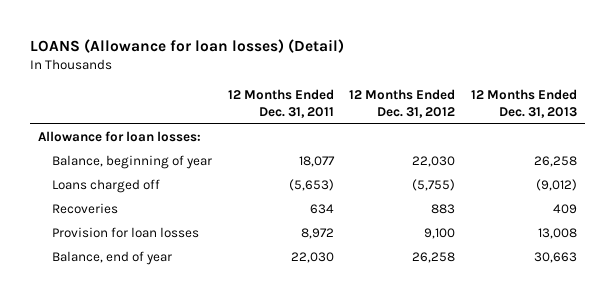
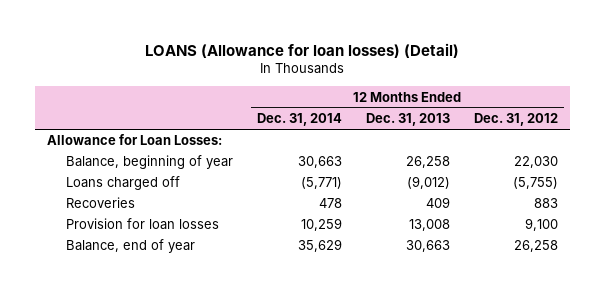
[227,89,334,118] 12 Months Ended Dec. 31, 2011 -> none
none -> [256,113,342,127] Dec. 31, 2014
[37,131,201,143] Allowance for loan losses: -> [47,134,223,146] Allowance for Loan Losses:

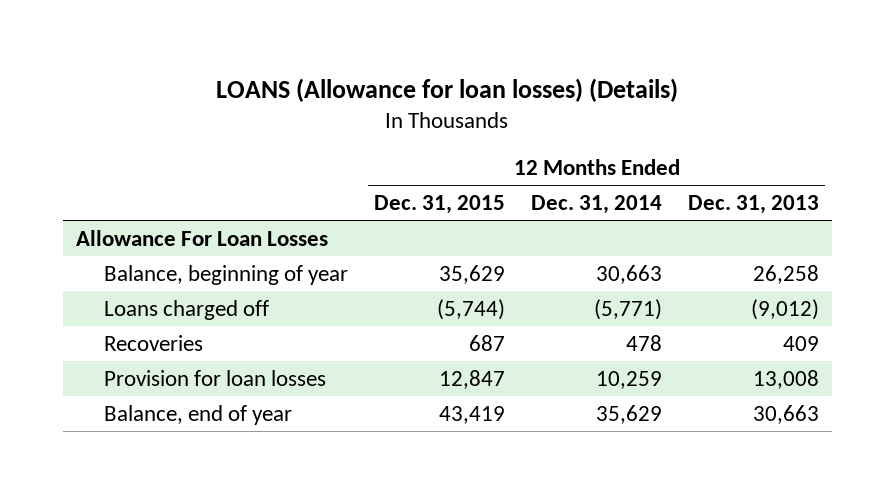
[145,42,460,58] LOANS (Allowance for loan losses) (Detail) -> [216,77,679,102] LOANS (Allowance for loan losses) (Details)
[473,113,558,127] Dec. 31, 2012 -> none
none -> [374,195,506,215] Dec. 31, 2015
[47,134,223,146] Allowance for Loan Losses: -> [75,229,328,246] Allowance For Loan Losses

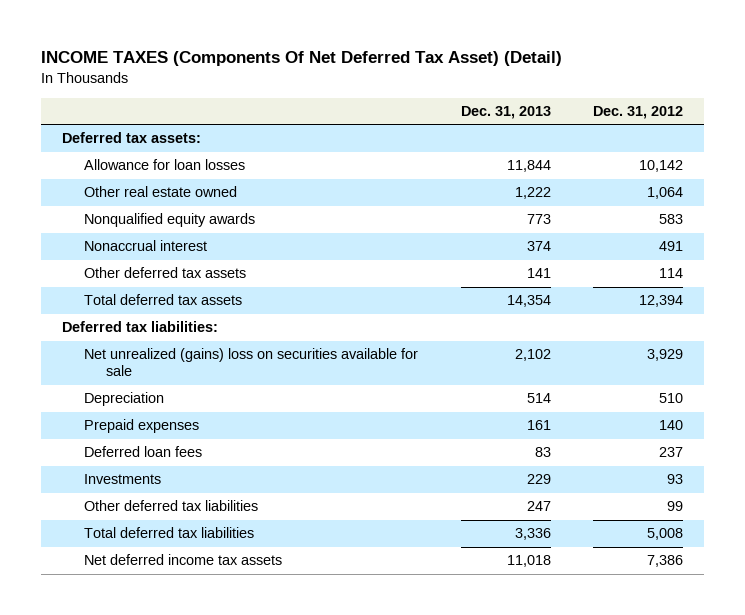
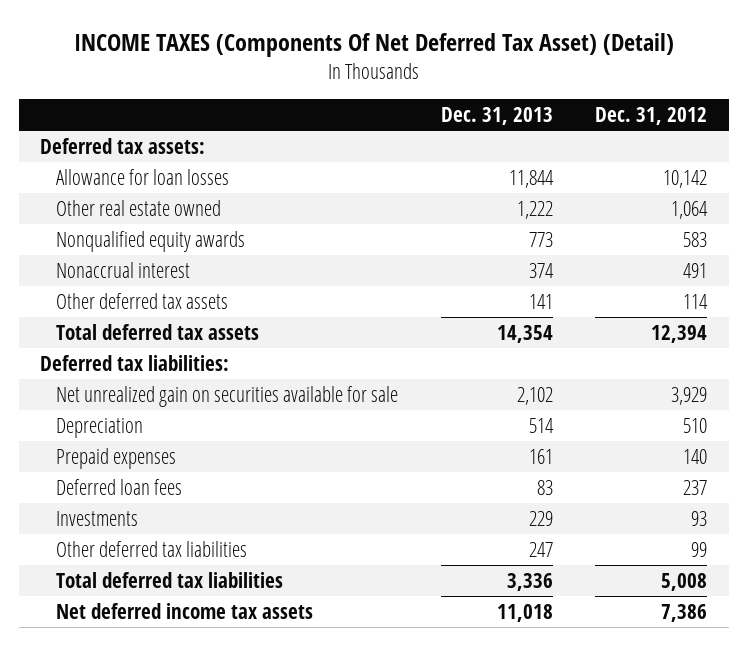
[84,348,419,377] Net unrealized (gains) loss on securities available for sale -> [56,385,399,407] Net unrealized gain on securities available for sale

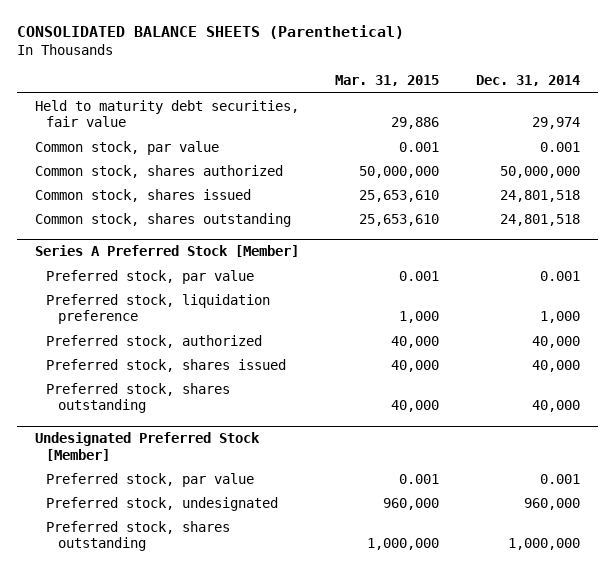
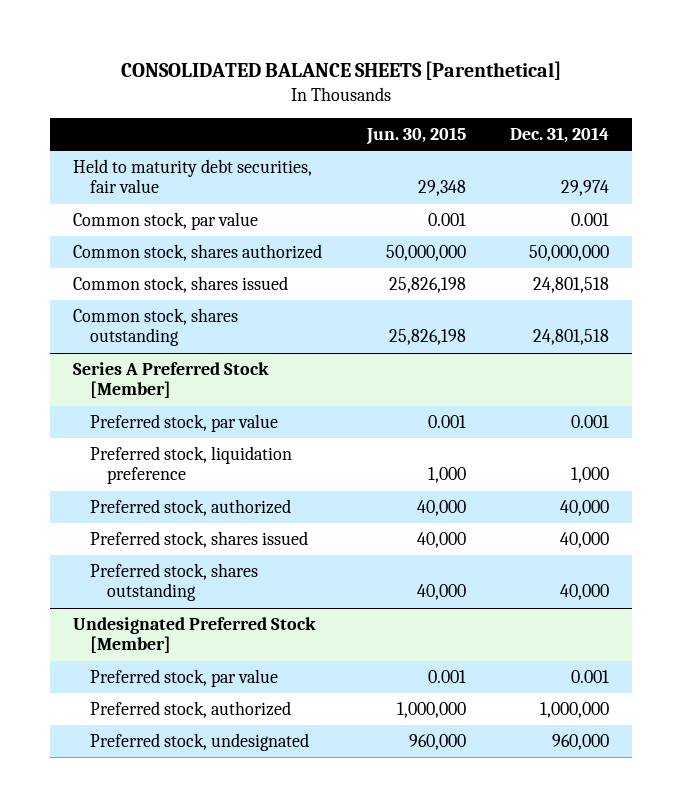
[16,25,404,40] CONSOLIDATED BALANCE SHEETS (Parenthetical) -> [121,61,562,81] CONSOLIDATED BALANCE SHEETS [Parenthetical]
[335,75,440,87] Mar. 31, 2015 -> none
none -> [365,127,466,146] Jun. 30, 2015
none -> [89,701,291,719] Preferred stock, authorized
[46,521,231,552] Preferred stock, shares outstanding -> none

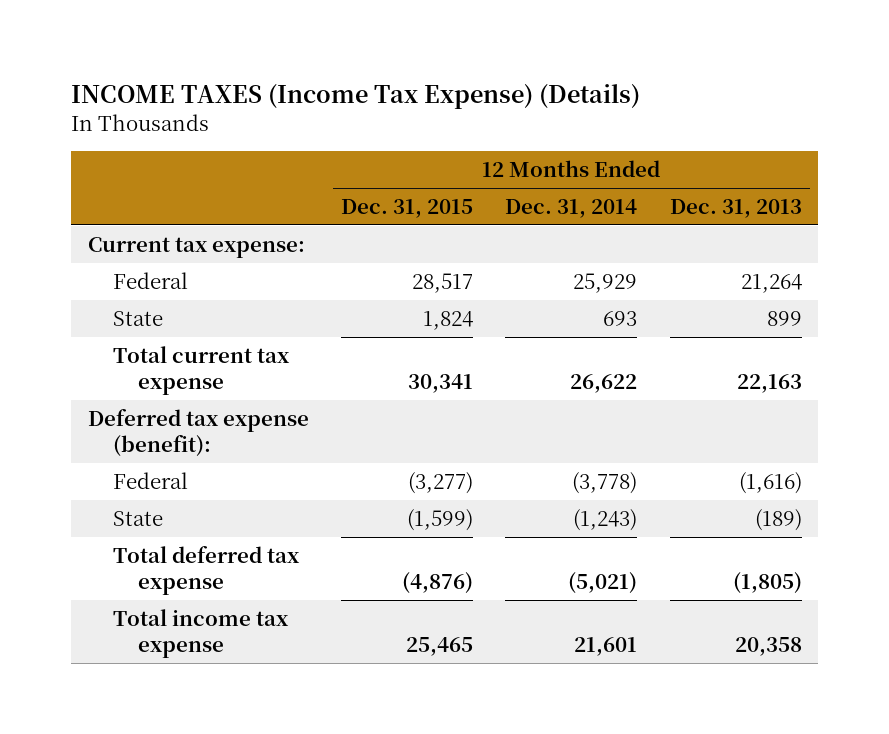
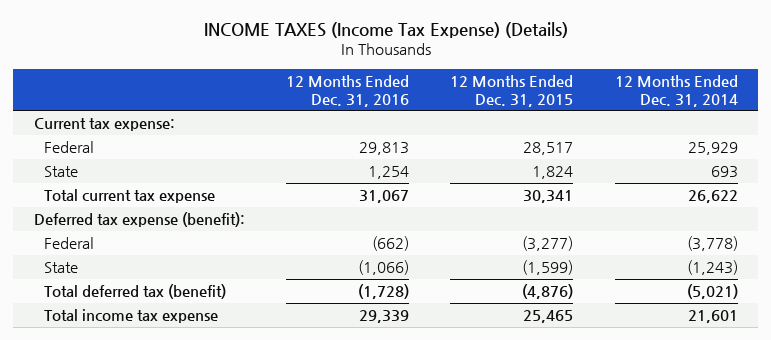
[669,198,802,218] Dec. 31, 2013 -> none
none -> [286,74,410,107] 12 Months Ended Dec. 31, 2016
[112,545,300,595] Total deferred tax expense -> [44,283,227,299] Total deferred tax (benefit)

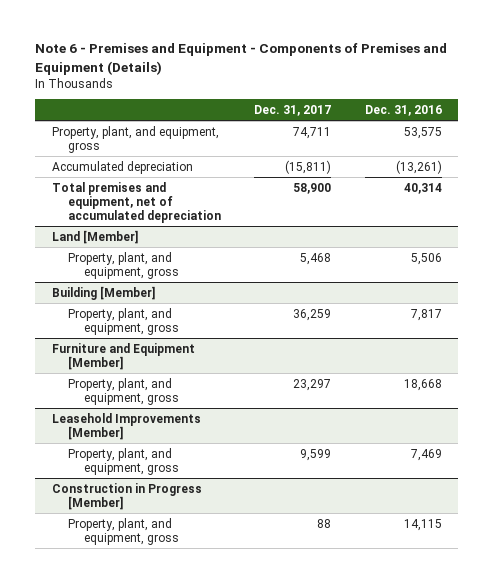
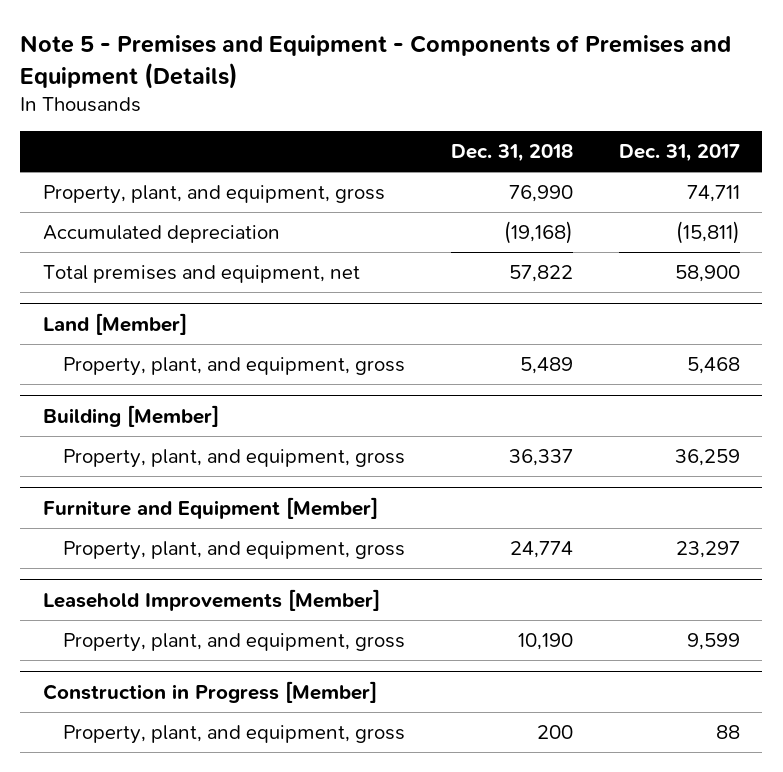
[35,43,448,75] Note 6 - Premises and Equipment - Components of Premises and Equipment (Details) -> [20,34,732,89] Note 5 - Premises and Equipment - Components of Premises and Equipment (Details)
[364,104,442,116] Dec. 31, 2016 -> none
none -> [450,144,573,163] Dec. 31, 2018
[51,181,221,224] Total premises and equipment, net of accumulated depreciation -> [43,264,361,283] Total premises and equipment, net

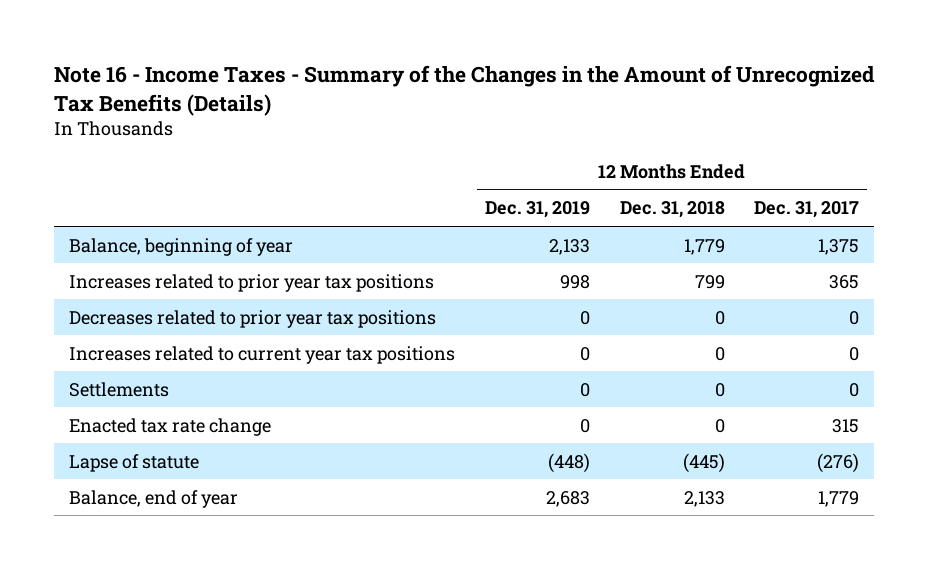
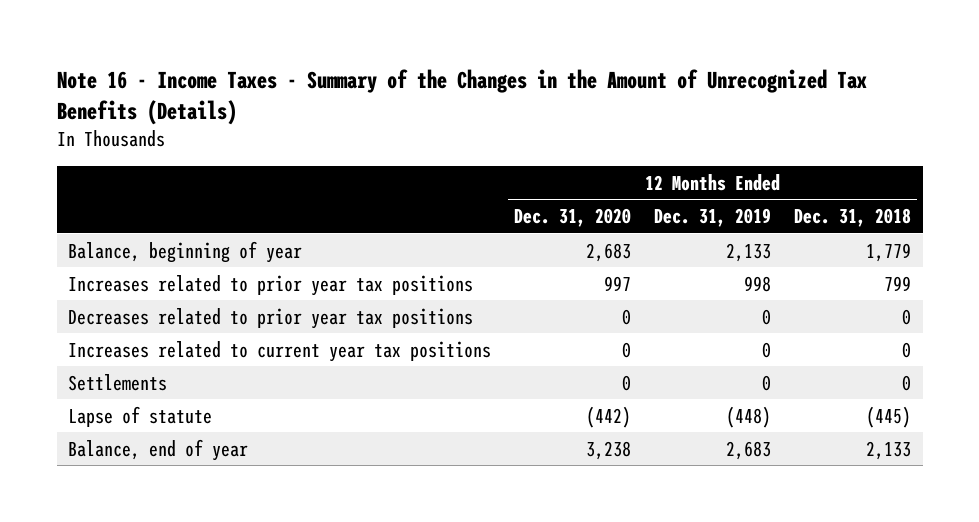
[754,201,860,219] Dec. 31, 2017 -> none
none -> [514,208,632,228] Dec. 31, 2020
[68,417,271,436] Enacted tax rate change -> none

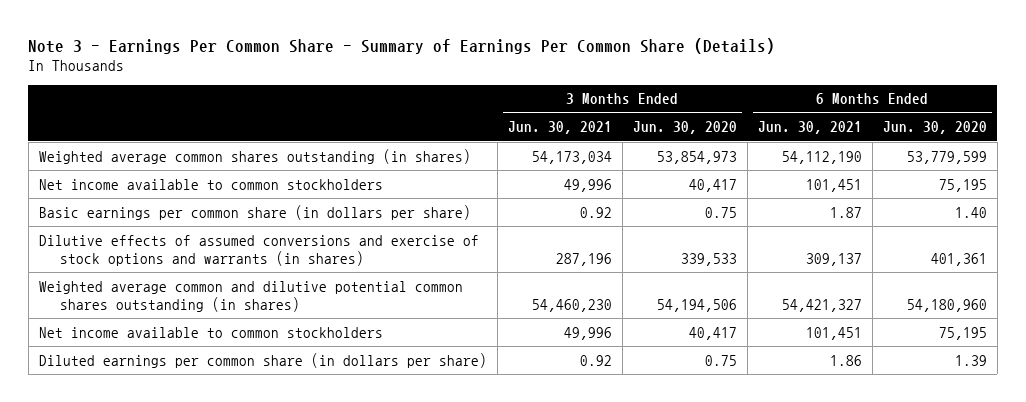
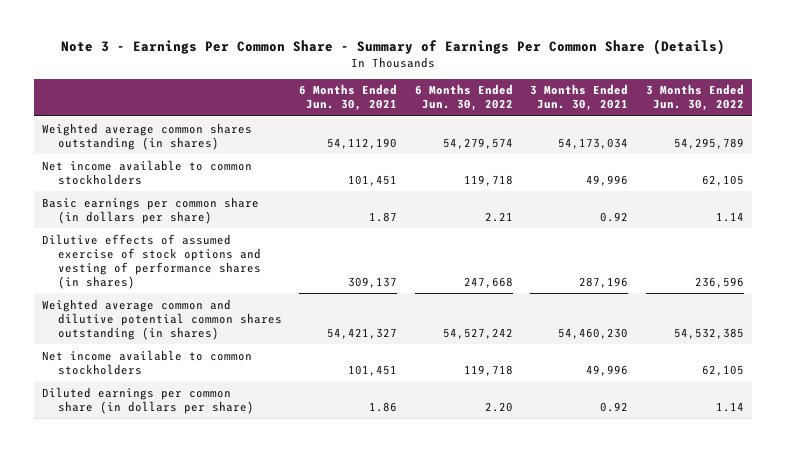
[632,121,737,135] Jun. 30, 2020 -> none
[882,121,987,135] Jun. 30, 2020 -> none
none -> [414,84,513,112] 6 Months Ended Jun. 30, 2022
none -> [645,84,744,112] 3 Months Ended Jun. 30, 2022
[38,234,479,267] Dilutive effects of assumed conversions and exercise of stock options and warrants (in shares) -> [42,233,261,290] Dilutive effects of assumed exercise of stock options and vesting of performance shares (in shares)

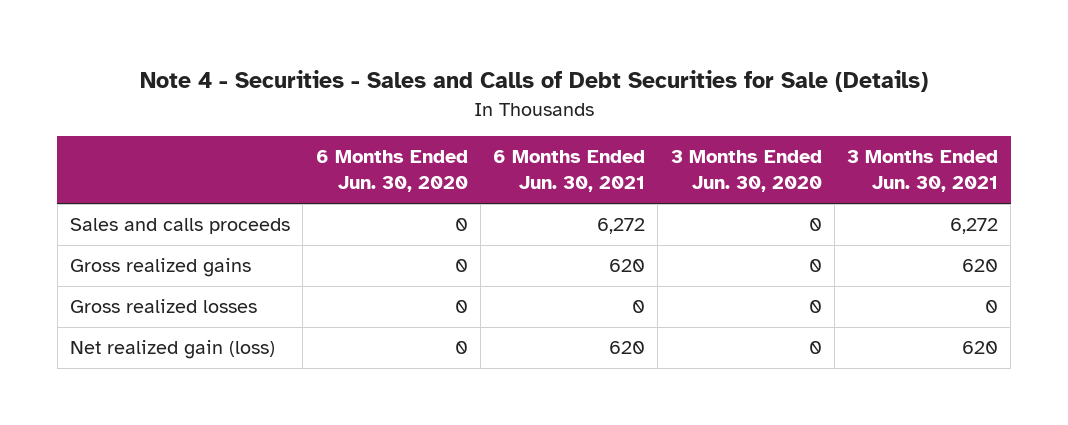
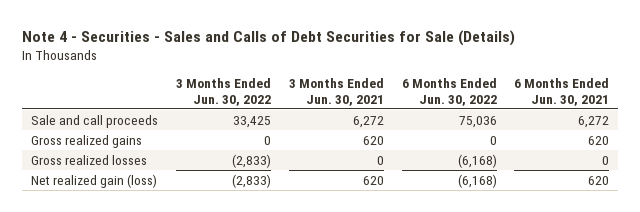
[315,150,468,193] 6 Months Ended Jun. 30, 2020 -> none
[670,150,822,193] 3 Months Ended Jun. 30, 2020 -> none
none -> [175,78,271,106] 3 Months Ended Jun. 30, 2022
none -> [401,78,497,106] 6 Months Ended Jun. 30, 2022
[70,218,291,235] Sales and calls proceeds -> [30,114,158,128] Sale and call proceeds

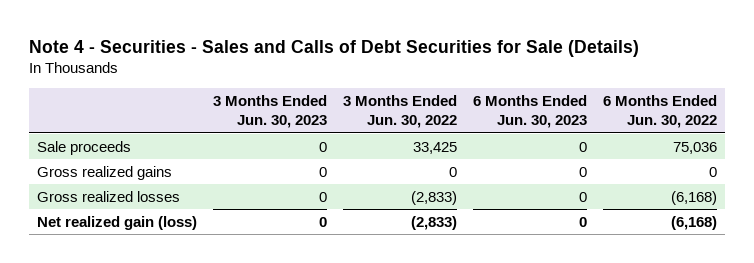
[288,78,384,106] 3 Months Ended Jun. 30, 2021 -> none
[514,78,610,106] 6 Months Ended Jun. 30, 2021 -> none
none -> [213,95,328,129] 3 Months Ended Jun. 30, 2023
none -> [473,95,588,129] 6 Months Ended Jun. 30, 2023
[30,114,158,128] Sale and call proceeds -> [37,140,132,155] Sale proceeds

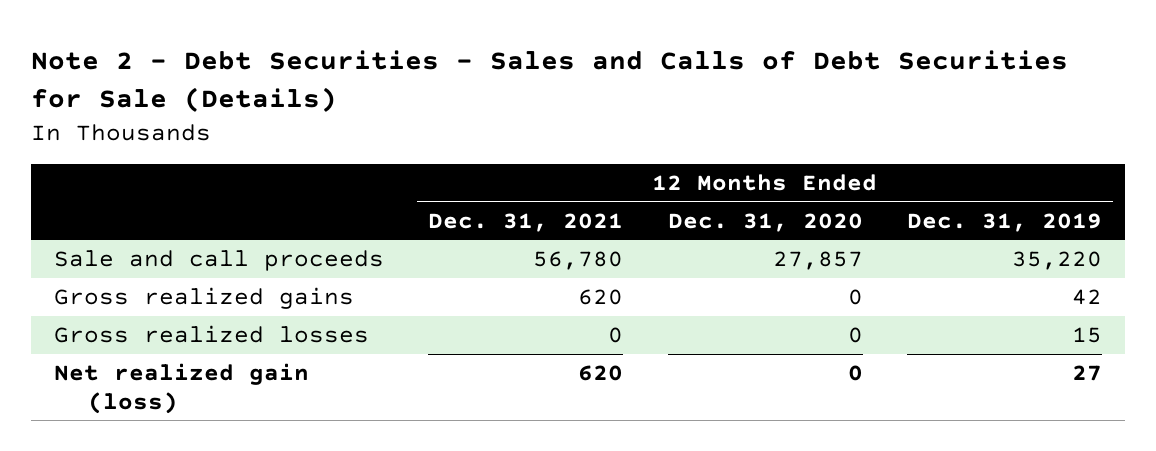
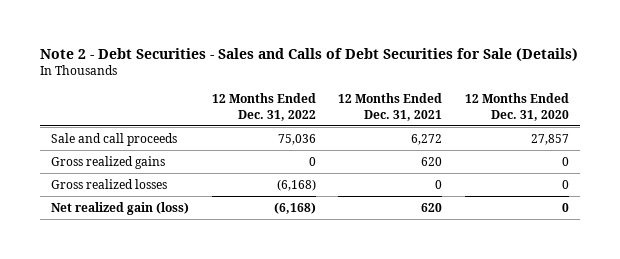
[907,212,1103,232] Dec. 31, 2019 -> none
none -> [211,93,316,121] 12 Months Ended Dec. 31, 2022
[533,251,624,271] 56,780 -> [411,133,443,145] 6,272

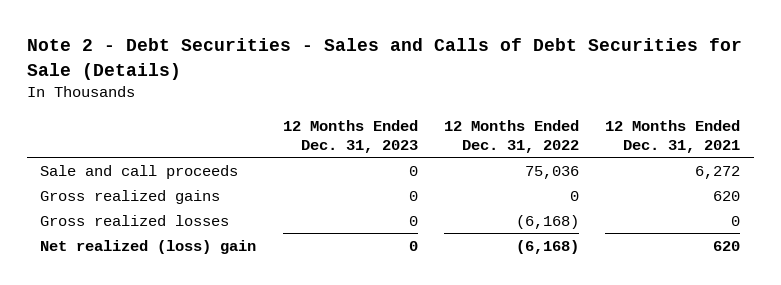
[465,93,570,121] 12 Months Ended Dec. 31, 2020 -> none
none -> [282,119,418,153] 12 Months Ended Dec. 31, 2023
[51,201,190,215] Net realized gain (loss) -> [40,239,257,254] Net realized (loss) gain

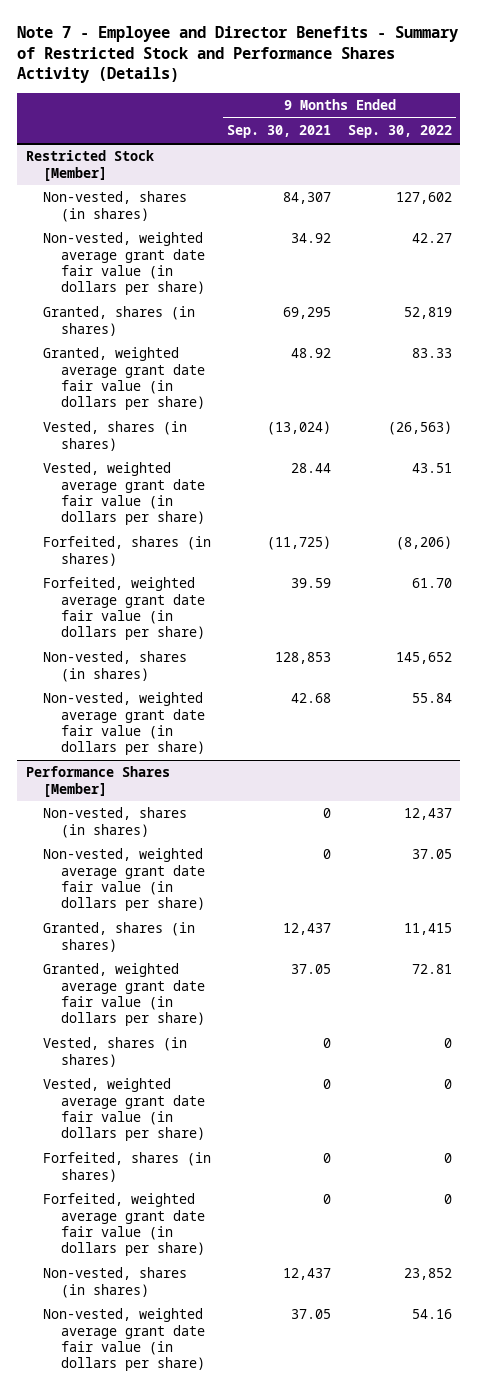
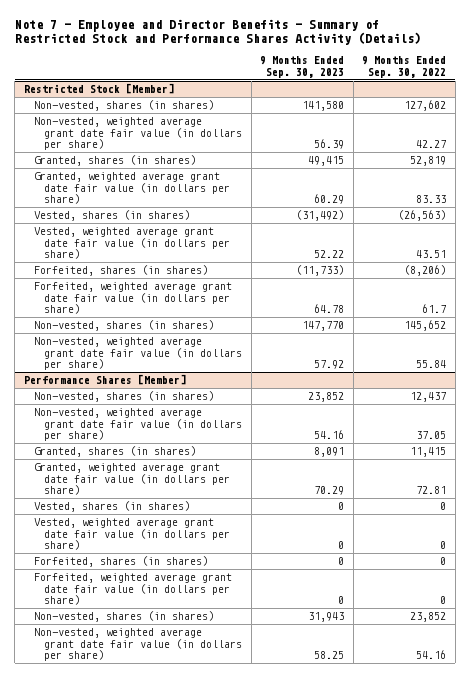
[227,125,332,139] Sep. 30, 2021 -> none
none -> [260,56,345,78] 9 Months Ended Sep. 30, 2023
[411,578,452,589] 61.70 -> [422,304,447,314] 61.7

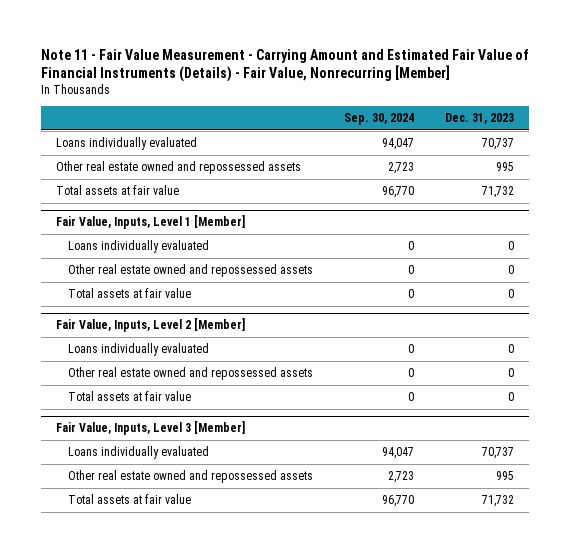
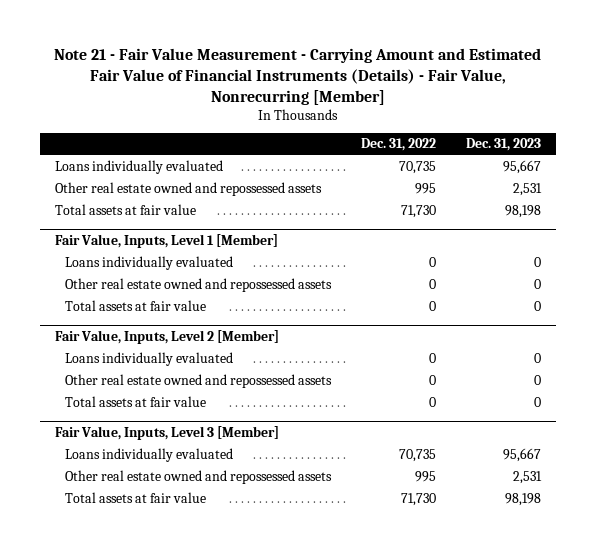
[40,48,529,83] Note 11 - Fair Value Measurement - Carrying Amount and Estimated Fair Value of Financial Instruments (Details) - Fair Value, Nonrecurring [Member] -> [54,48,542,105] Note 21 - Fair Value Measurement - Carrying Amount and Estimated Fair Value of Financial Instruments (Details) - Fair Value, Nonrecurring [Member]
[343,113,414,126] Sep. 30, 2024 -> none
none -> [361,138,437,152] Dec. 31, 2022
[481,138,514,151] 70,737 -> [503,160,542,175] 95,667
[495,162,514,172] 995 -> [513,183,543,197] 2,531
[481,186,514,199] 71,732 -> [505,205,542,219] 98,198
[481,447,514,460] 70,737 -> [503,448,542,463] 95,667
[495,471,514,481] 995 -> [513,471,543,485] 2,531
[481,495,514,508] 71,732 -> [505,493,542,507] 98,198

